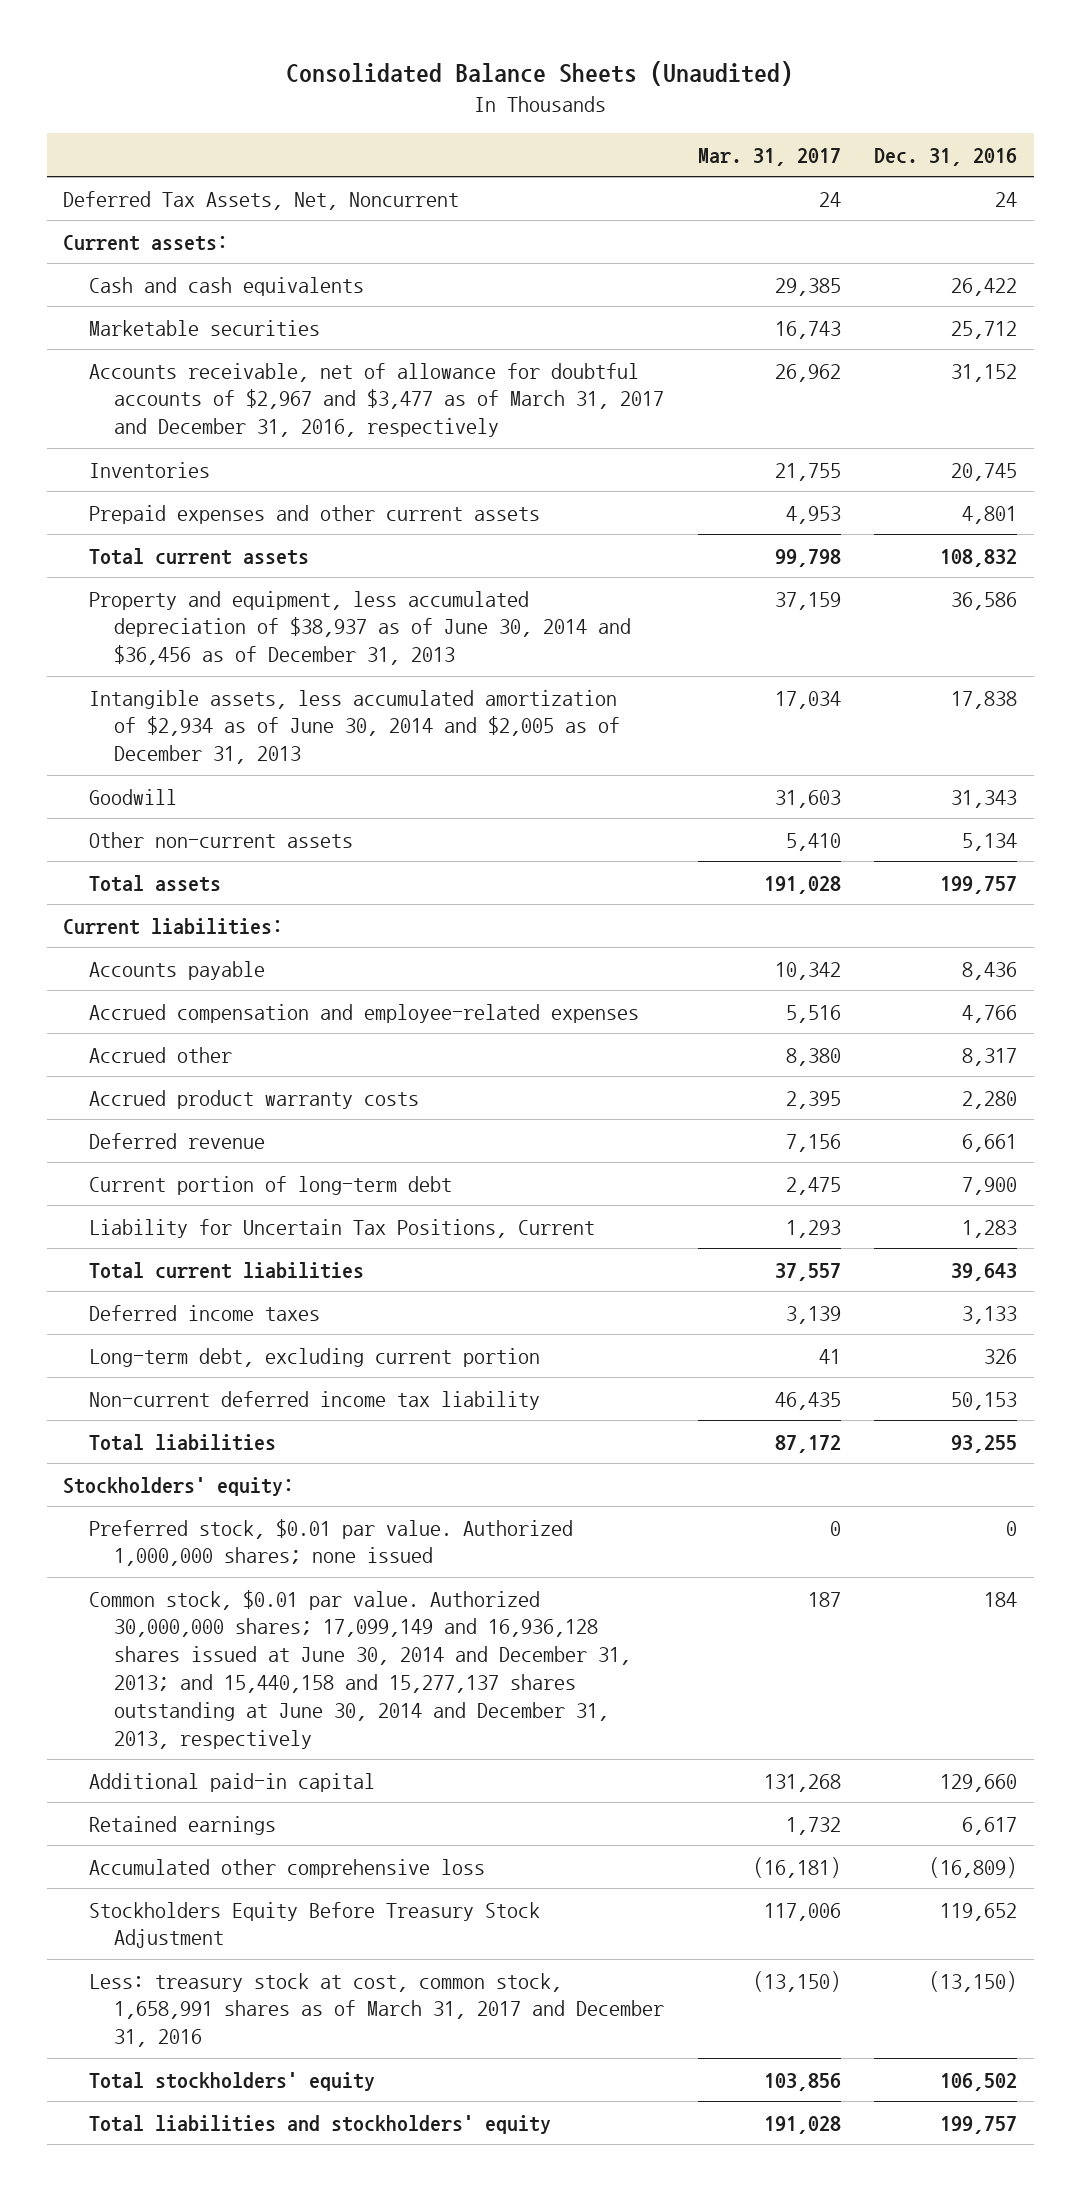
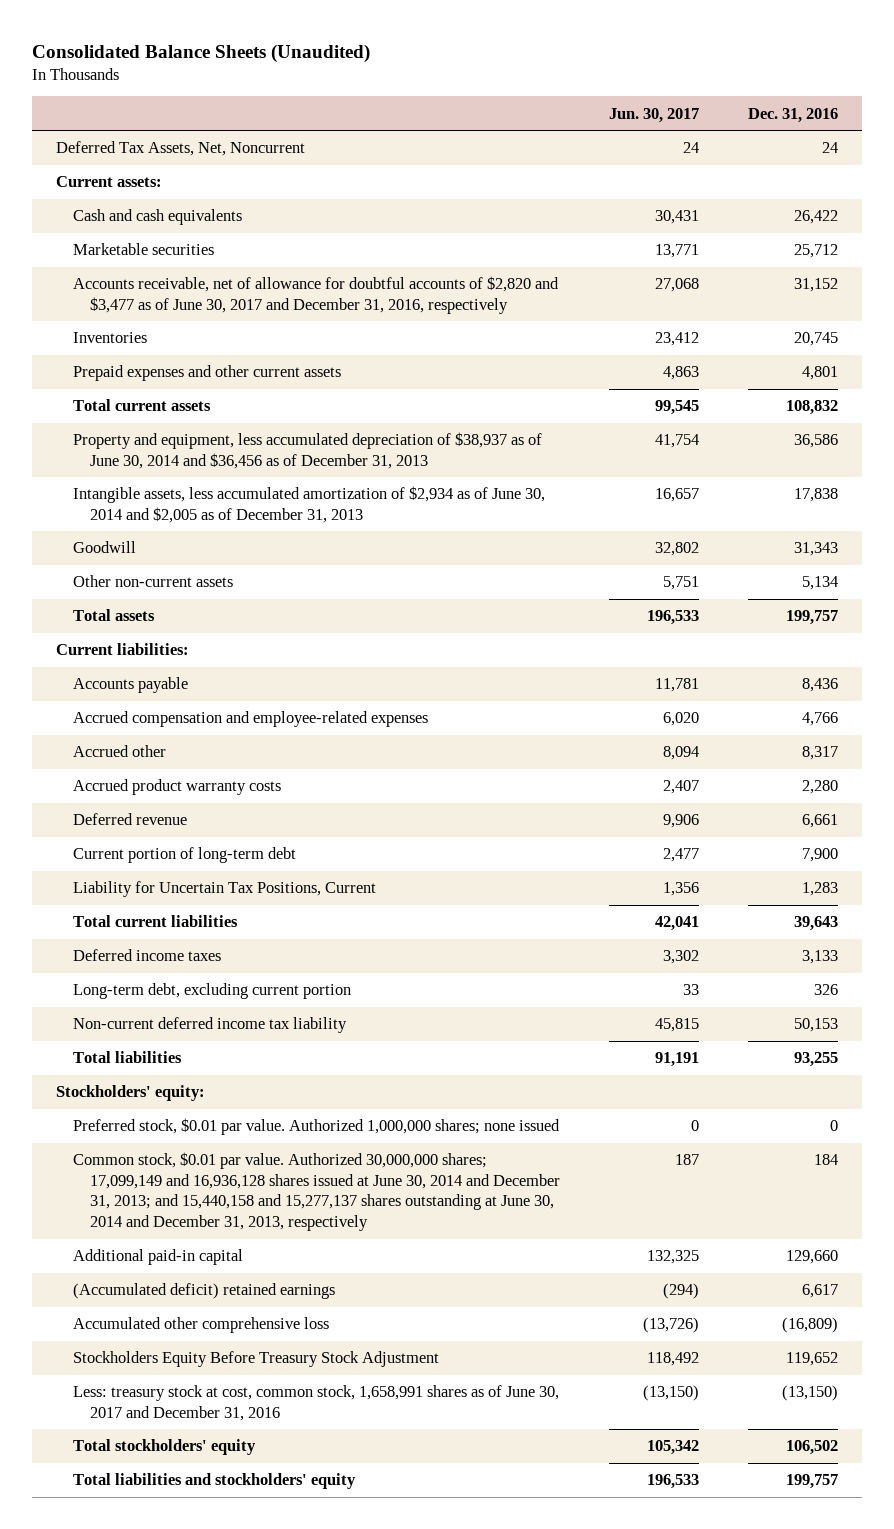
[697,147,841,166] Mar. 31, 2017 -> none
none -> [609,107,700,123] Jun. 30, 2017
[88,362,664,438] Accounts receivable, net of allowance for doubtful accounts of $2,967 and $3,477 as of March 31, 2017 and December 31, 2016, respectively -> [73,276,560,314] Accounts receivable, net of allowance for doubtful accounts of $2,820 and $3,477 as of June 30, 2017 and December 31, 2016, respectively
[88,1815,276,1835] Retained earnings -> [73,1283,336,1300] (Accumulated deficit) retained earnings
[88,1972,664,2048] Less: treasury stock at cost, common stock, 1,658,991 shares as of March 31, 2017 and December 31, 2016 -> [73,1385,560,1421] Less: treasury stock at cost, common stock, 1,658,991 shares as of June 30, 2017 and December 31, 2016

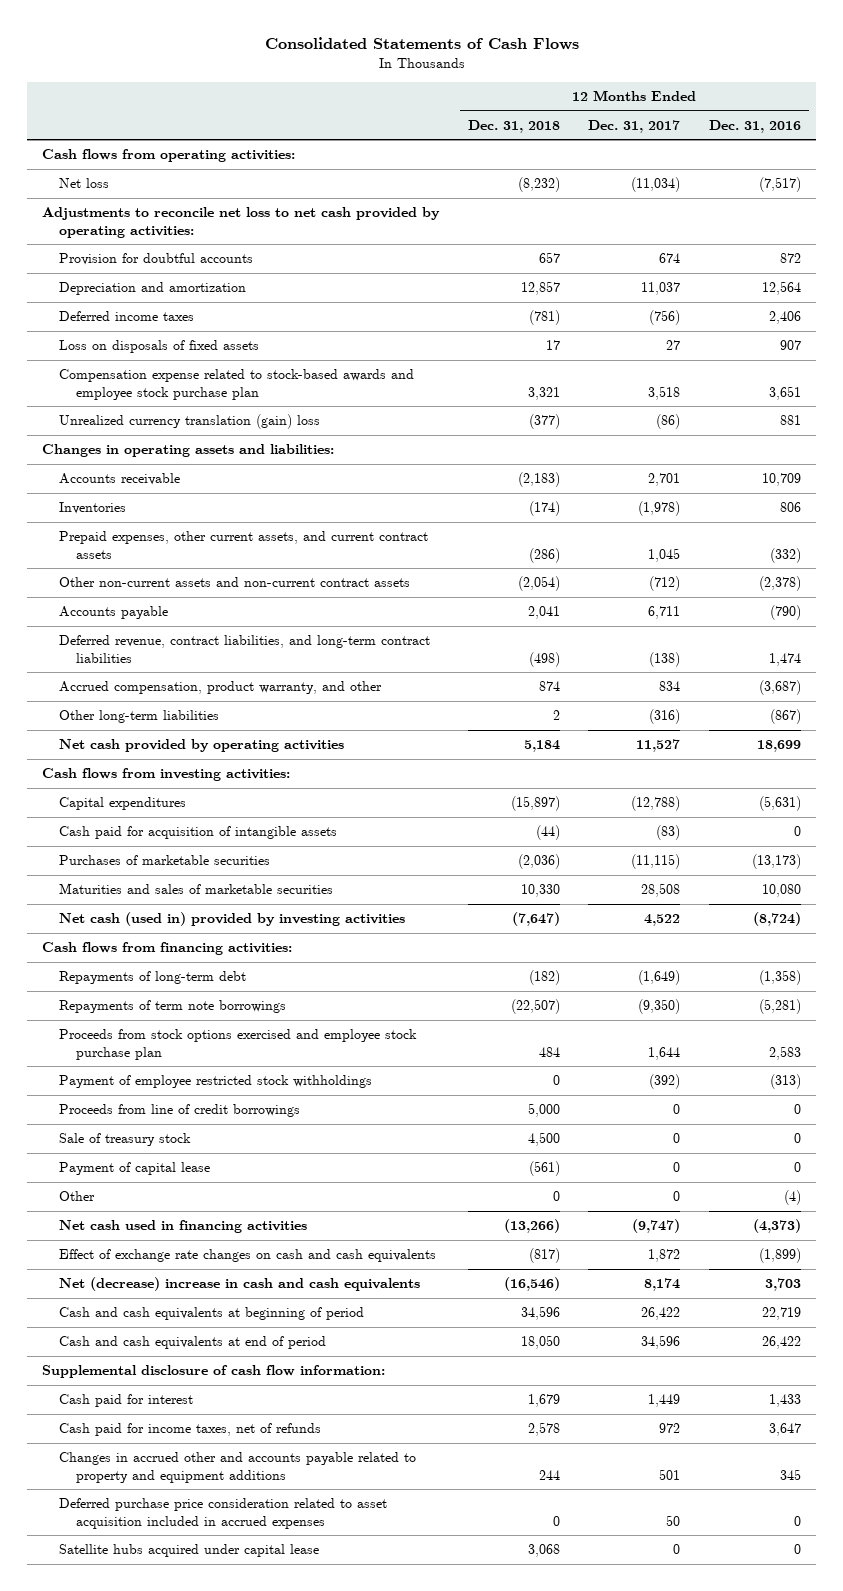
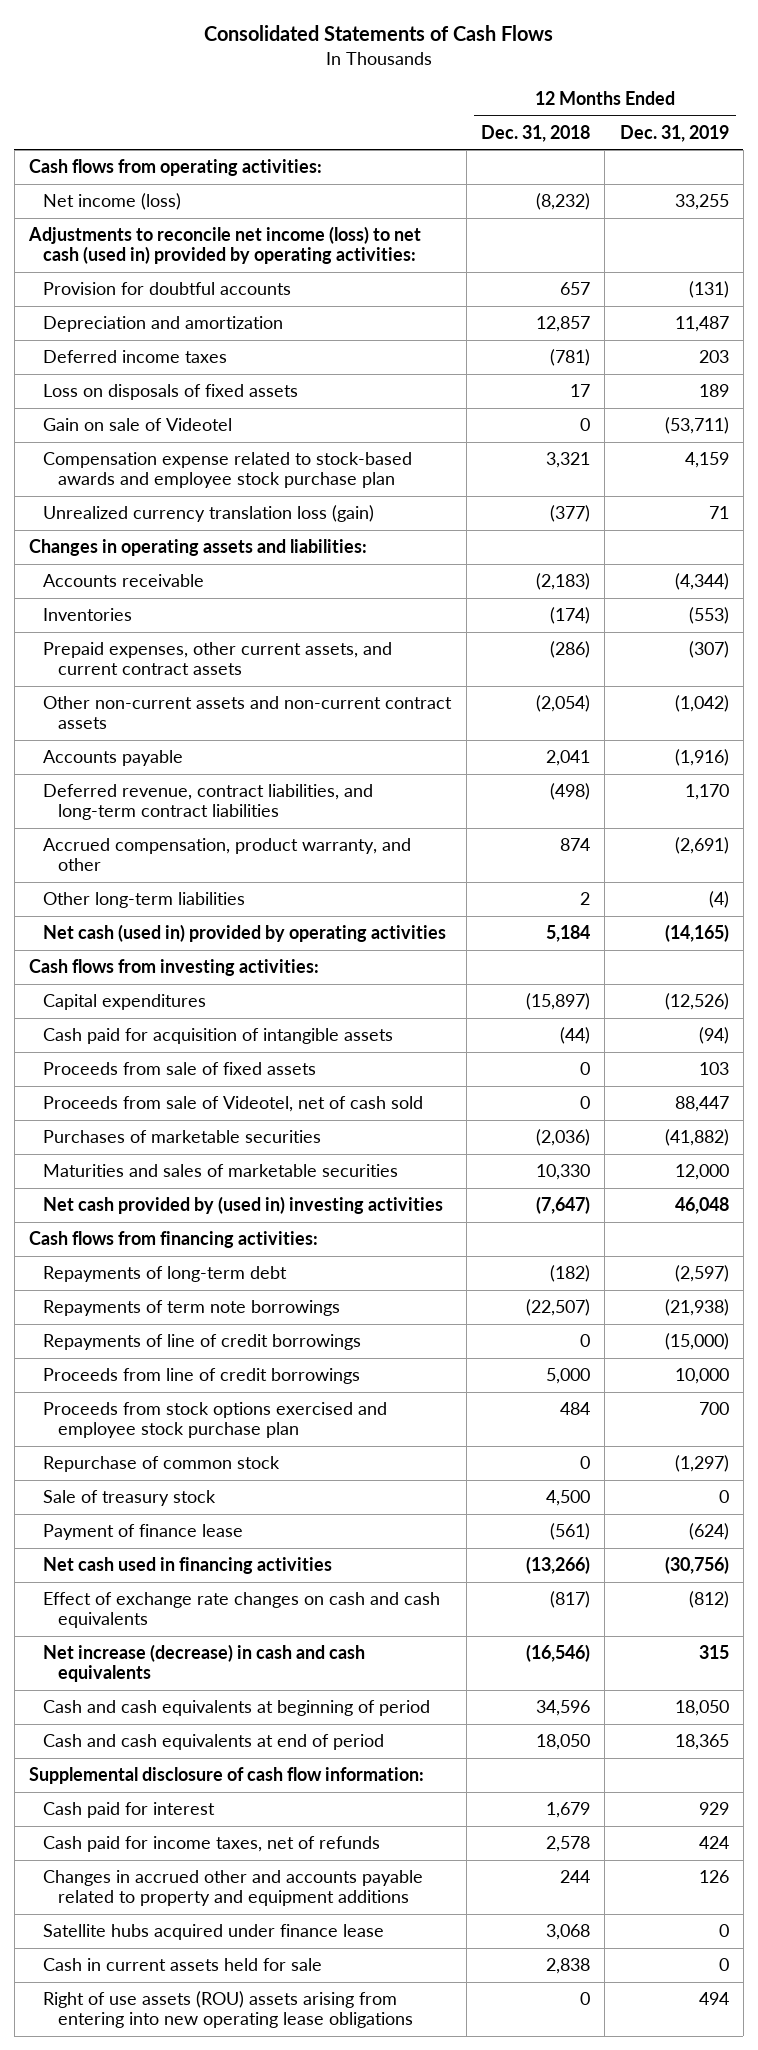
[588,119,681,133] Dec. 31, 2017 -> none
[709,119,802,133] Dec. 31, 2016 -> none
none -> [619,124,729,142] Dec. 31, 2019
[58,178,109,189] Net loss -> [43,193,182,211] Net income (loss)
[41,207,440,238] Adjustments to reconcile net loss to net cash provided by operating activities: -> [28,226,422,265] Adjustments to reconcile net income (loss) to net cash (used in) provided by operating activities:
none -> [43,418,233,432] Gain on sale of Videotel
[58,414,320,430] Unrealized currency translation (gain) loss -> [43,505,375,523] Unrealized currency translation loss (gain)
[58,739,344,753] Net cash provided by operating activities -> [43,924,447,943] Net cash (used in) provided by operating activities
none -> [43,1062,317,1076] Proceeds from sale of fixed assets
none -> [43,1096,424,1113] Proceeds from sale of Videotel, net of cash sold
[58,912,405,927] Net cash (used in) provided by investing activities -> [43,1196,444,1215] Net cash provided by (used in) investing activities
[58,1075,372,1089] Payment of employee restricted stock withholdings -> none
none -> [43,1334,362,1351] Repayments of line of credit borrowings
[58,1029,417,1060] Proceeds from stock options exercised and employee stock purchase plan -> [43,1402,388,1439] Proceeds from stock options exercised and employee stock purchase plan
none -> [43,1456,281,1473] Repurchase of common stock
[58,1191,95,1202] Other -> none
[58,1162,210,1176] Payment of capital lease -> [43,1524,244,1541] Payment of finance lease
[58,1277,420,1292] Net (decrease) increase in cash and cash equivalents -> [43,1644,366,1683] Net increase (decrease) in cash and cash equivalents
[58,1498,387,1529] Deferred purchase price consideration related to asset acquisition included in accrued expenses -> none
[58,1544,319,1558] Satellite hubs acquired under capital lease -> [43,1924,385,1941] Satellite hubs acquired under finance lease
none -> [43,1958,323,1972] Cash in current assets held for sale
none -> [43,1991,413,2029] Right of use assets (ROU) assets arising from entering into new operating lease obligations

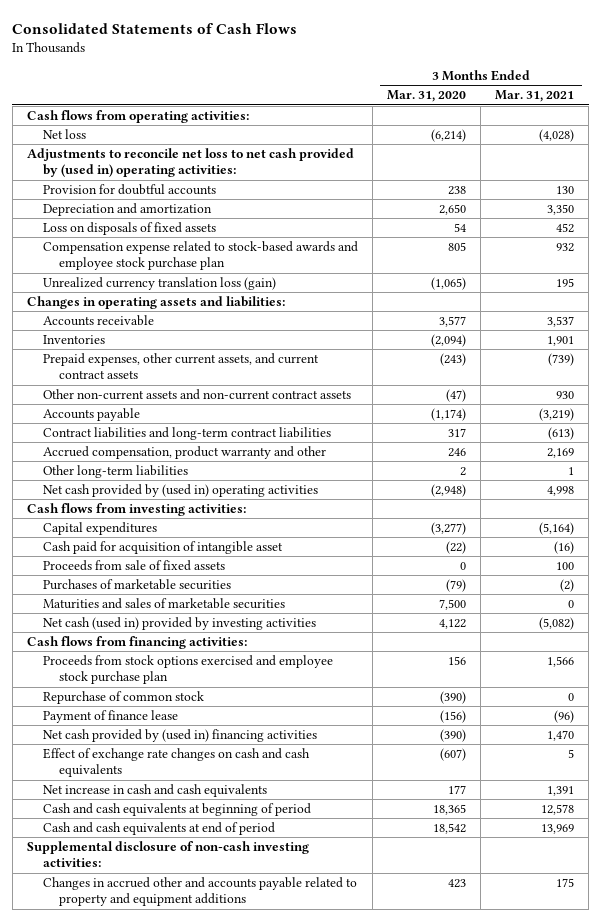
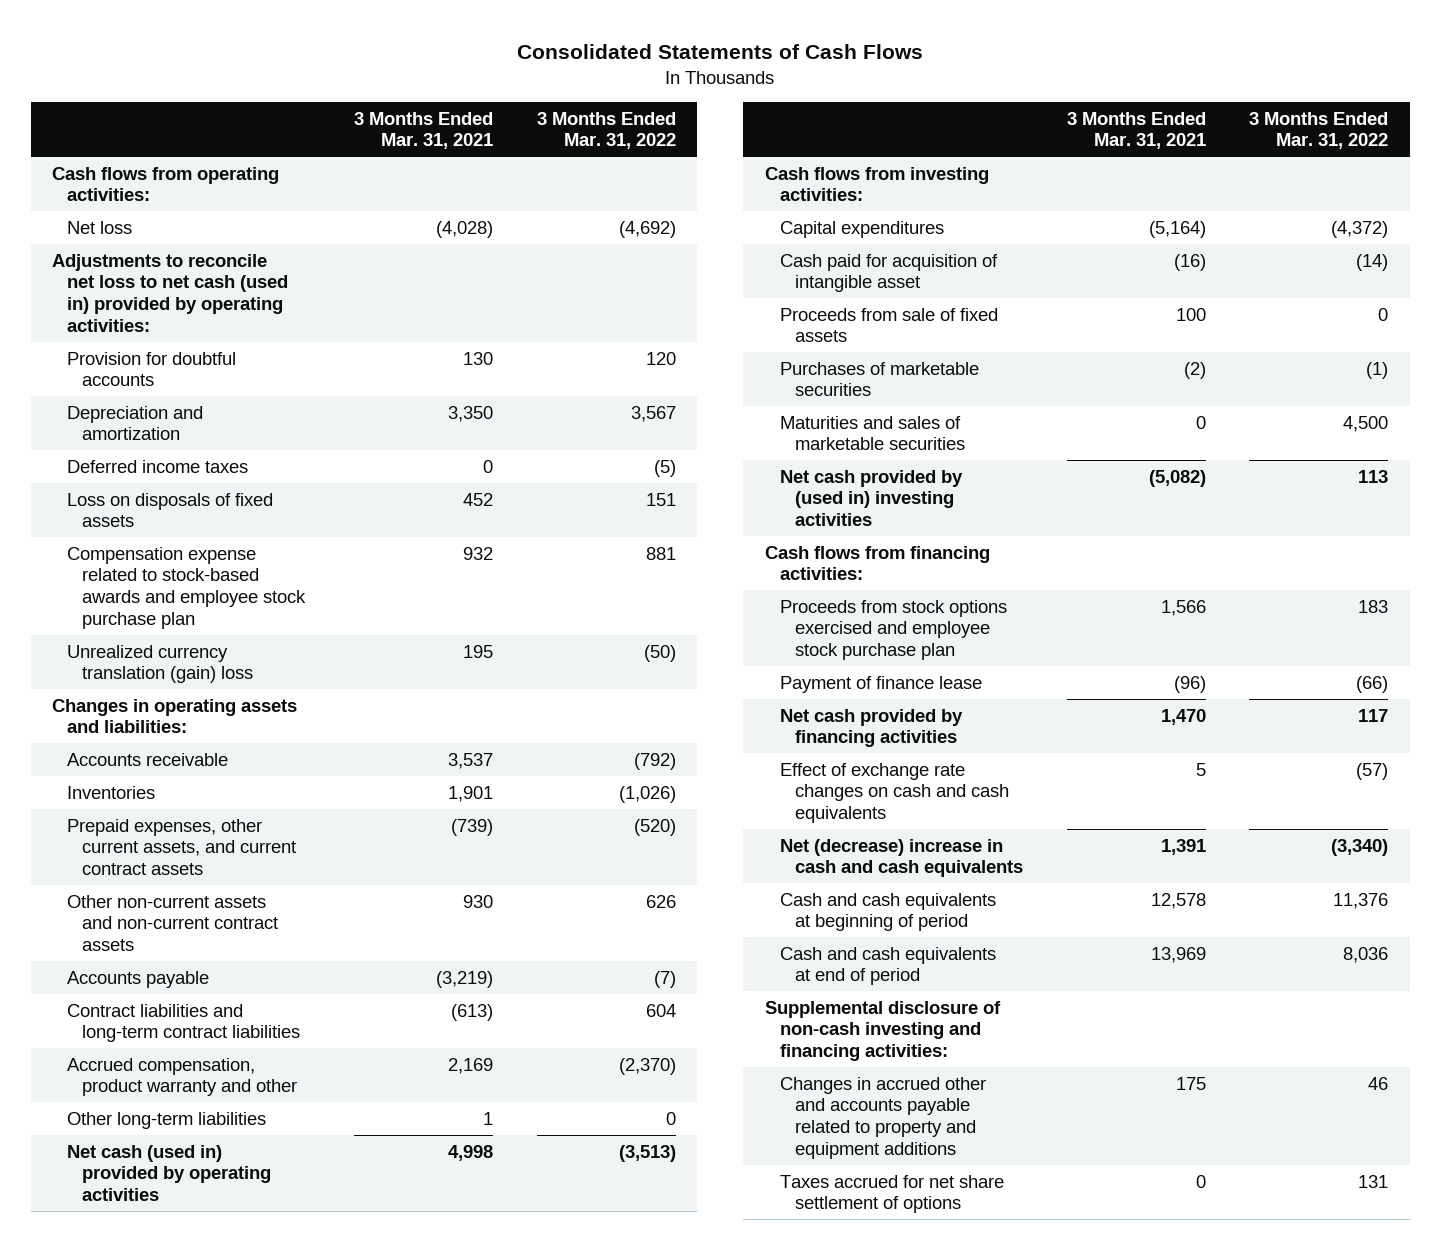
[387,90,467,103] Mar. 31, 2020 -> none
none -> [536,111,676,150] 3 Months Ended Mar. 31, 2022
[26,148,354,178] Adjustments to reconcile net loss to net cash provided by (used in) operating activities: -> [52,253,289,332] Adjustments to reconcile net loss to net cash (used in) provided by operating activities:
none -> [67,459,249,473] Deferred income taxes
[42,277,276,291] Unrealized currency translation loss (gain) -> [67,644,254,684] Unrealized currency translation (gain) loss
[42,484,318,498] Net cash provided by (used in) operating activities -> [67,1144,272,1202] Net cash (used in) provided by operating activities
[42,617,316,631] Net cash (used in) provided by investing activities -> [780,469,964,527] Net cash provided by (used in) investing activities
[42,691,204,705] Repurchase of common stock -> none
[42,729,317,743] Net cash provided by (used in) financing activities -> [780,708,964,748] Net cash provided by financing activities
[42,784,267,798] Net increase in cash and cash equivalents -> [780,838,1023,878] Net (decrease) increase in cash and cash equivalents
[26,841,309,868] Supplemental disclosure of non-cash investing activities: -> [765,1000,1002,1062] Supplemental disclosure of non-cash investing and financing activities:
none -> [780,1174,1005,1214] Taxes accrued for net share settlement of options

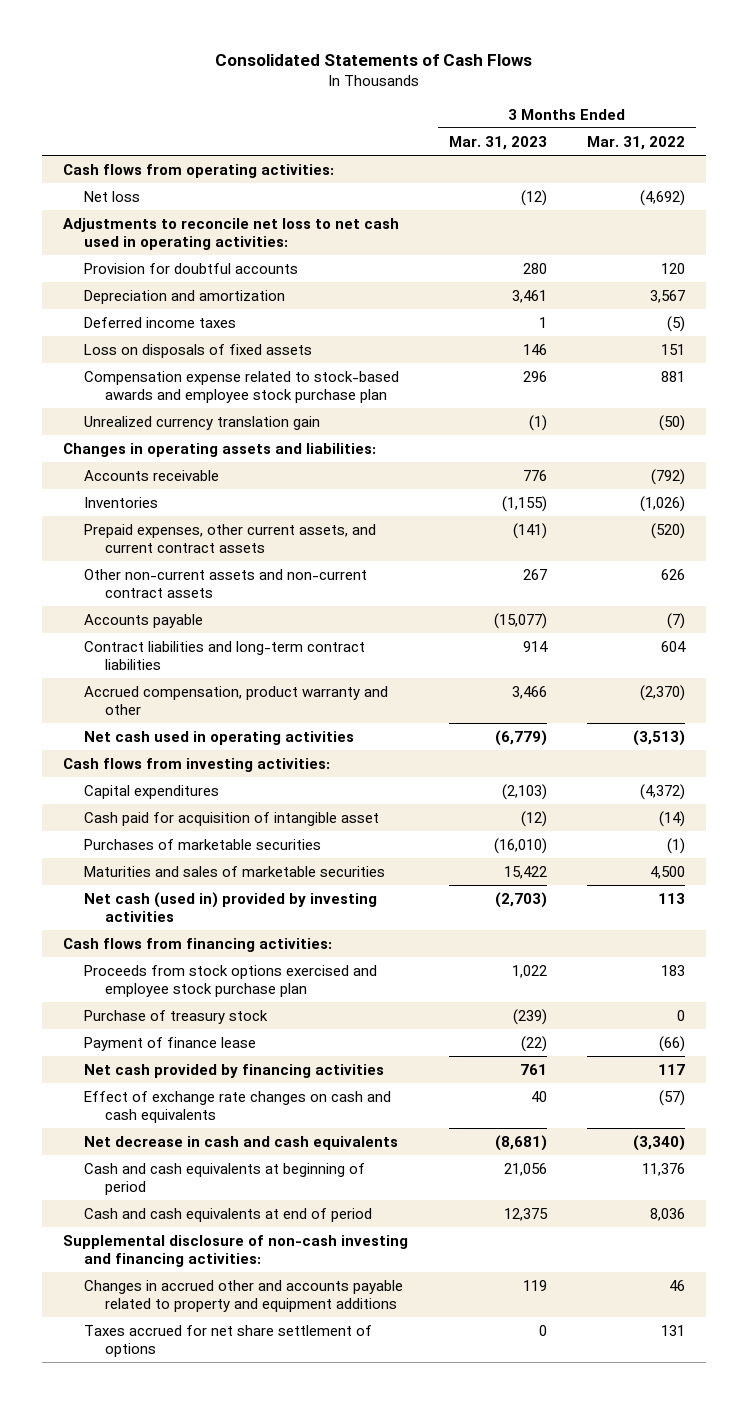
[353,111,493,150] 3 Months Ended Mar. 31, 2021 -> none
none -> [448,135,547,150] Mar. 31, 2023
[52,253,289,332] Adjustments to reconcile net loss to net cash (used in) provided by operating activities: -> [62,217,399,250] Adjustments to reconcile net loss to net cash used in operating activities:
[67,644,254,684] Unrealized currency translation (gain) loss -> [84,415,321,430] Unrealized currency translation gain
[67,1111,267,1129] Other long-term liabilities -> none
[67,1144,272,1202] Net cash (used in) provided by operating activities -> [84,730,355,745] Net cash used in operating activities
[780,307,999,343] Proceeds from sale of fixed assets -> none
[780,469,964,527] Net cash provided by (used in) investing activities -> [84,891,378,922] Net cash (used in) provided by investing activities
none -> [84,1009,269,1024] Purchase of treasury stock
[780,838,1023,878] Net (decrease) increase in cash and cash equivalents -> [84,1135,399,1150] Net decrease in cash and cash equivalents

